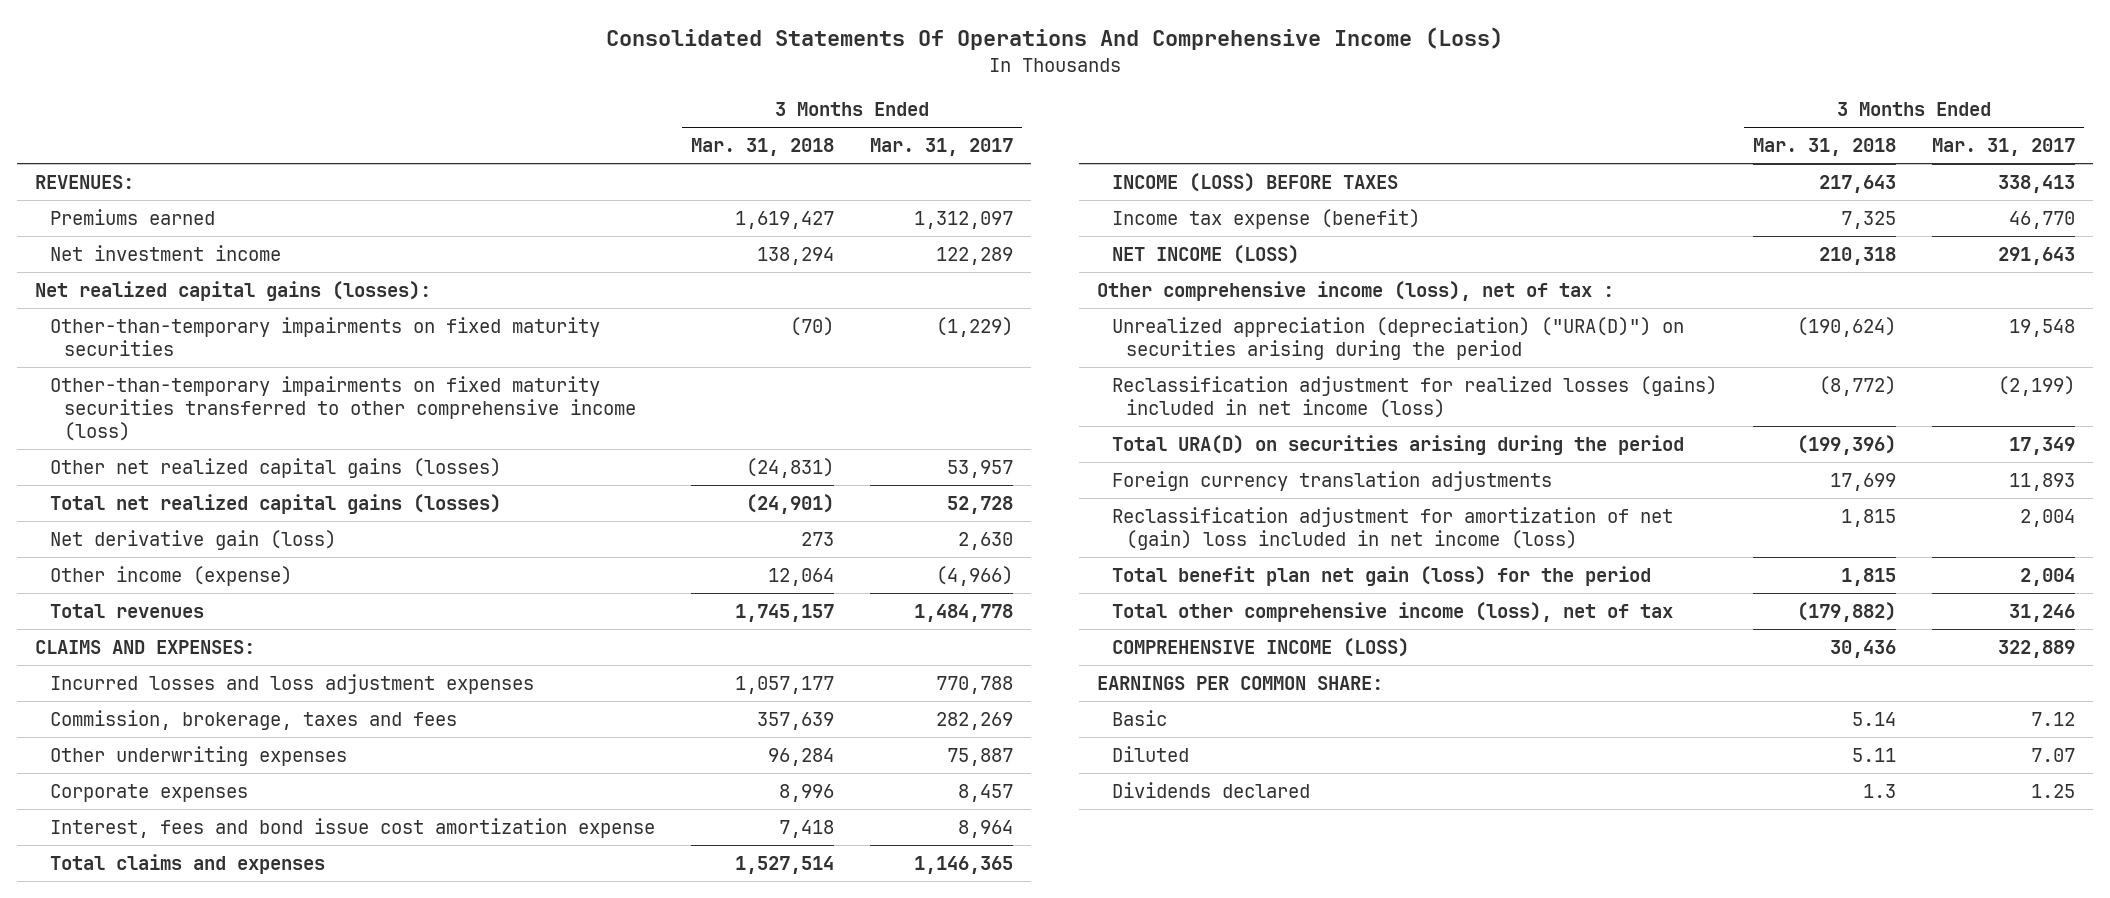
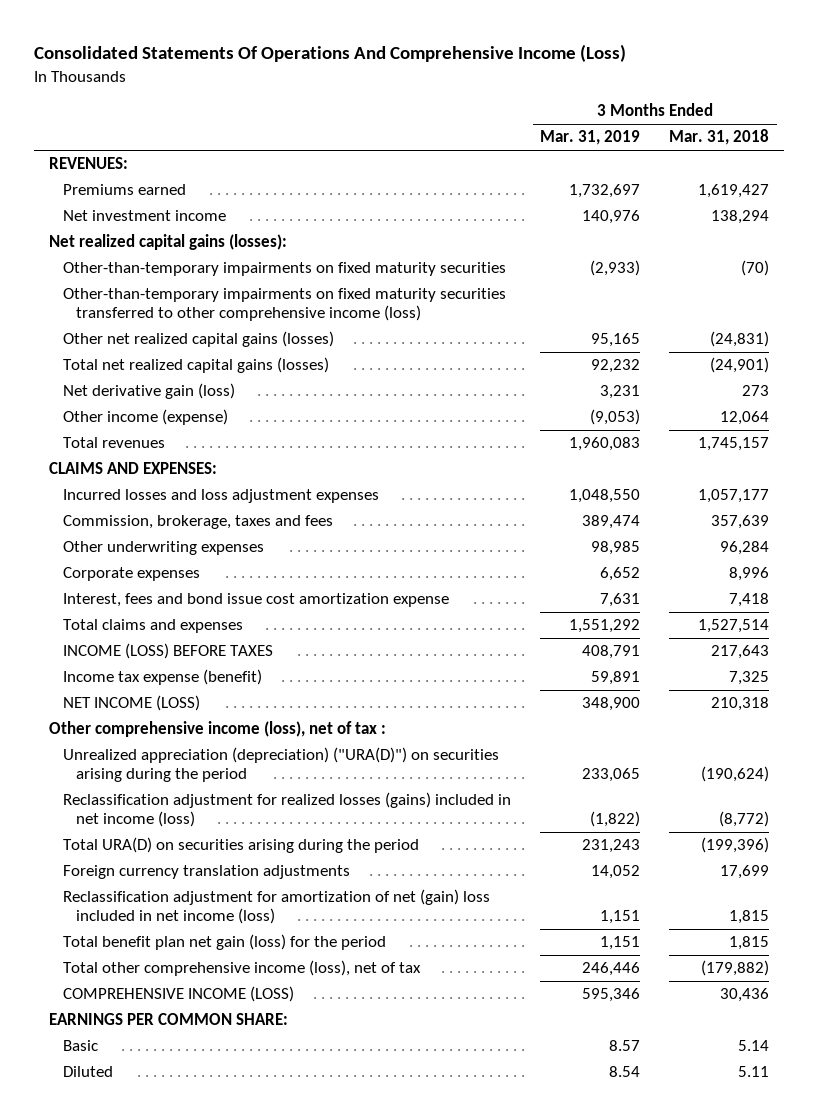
[870,138,1014,157] Mar. 31, 2017 -> none
none -> [539,130,640,146] Mar. 31, 2019
[1111,782,1310,799] Dividends declared -> none

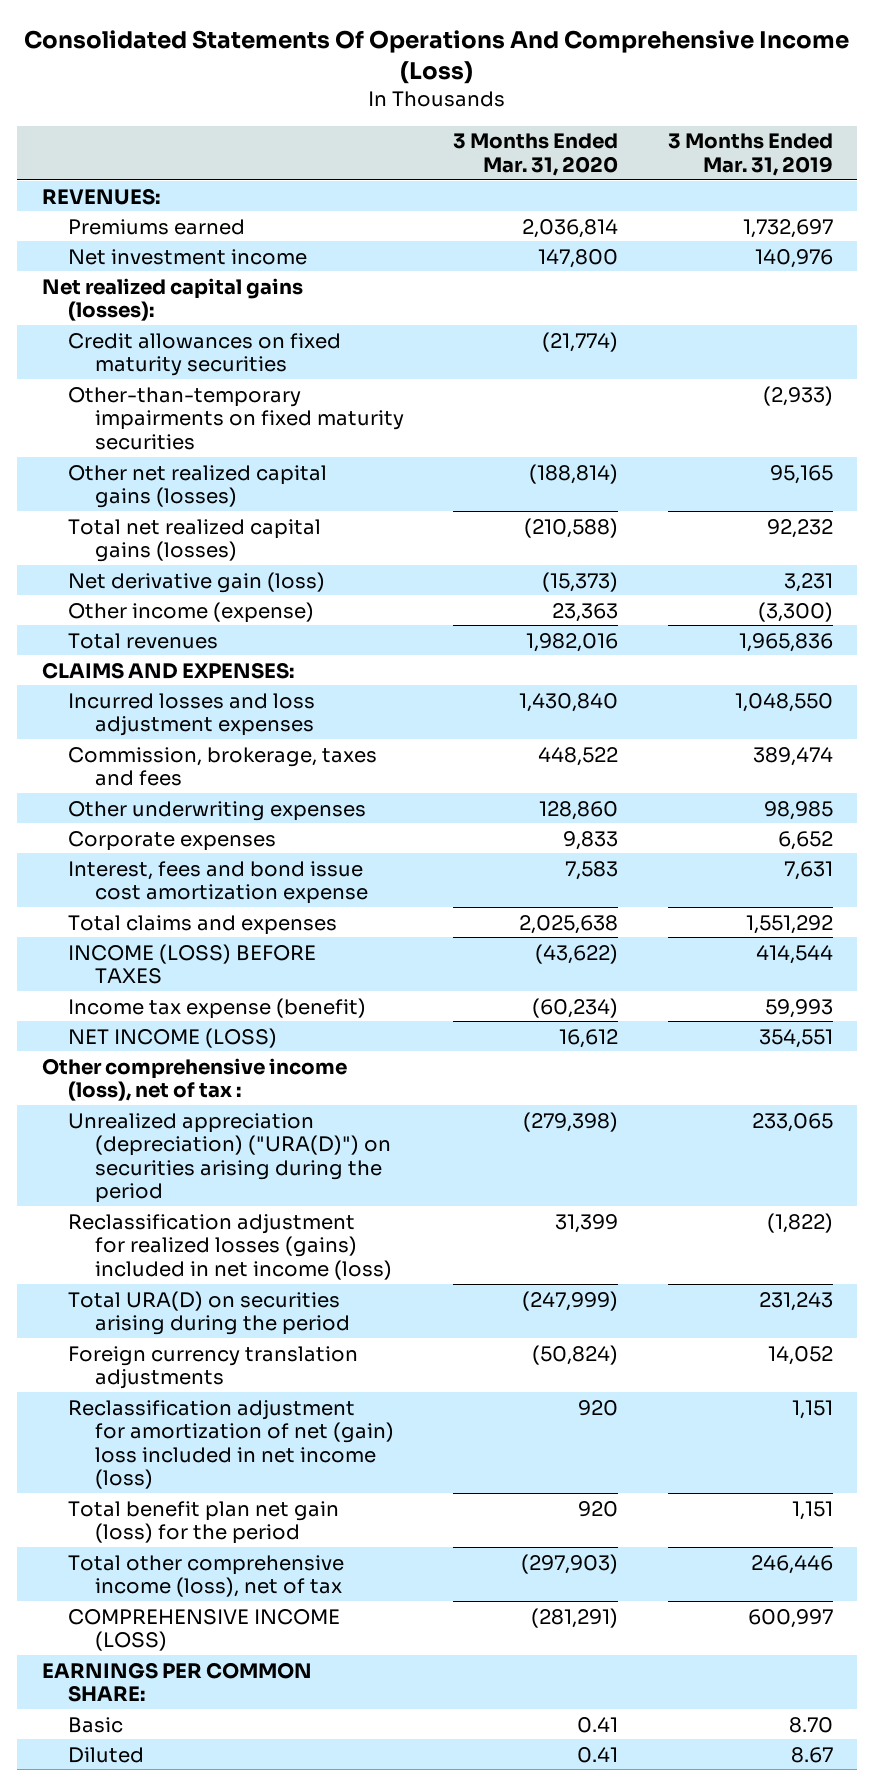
[669,129,770,146] Mar. 31, 2018 -> none
none -> [453,133,619,176] 3 Months Ended Mar. 31, 2020
none -> [68,332,342,377] Credit allowances on fixed maturity securities
[62,288,506,322] Other-than-temporary impairments on fixed maturity securities transferred to other comprehensive income (loss) -> none
[589,409,640,426] (9,053) -> [757,601,833,622] (3,300)
[568,437,640,452] 1,960,083 -> [738,632,833,652] 1,965,836
[581,645,640,660] 408,791 -> [755,944,833,964] 414,544
[590,671,640,686] 59,891 -> [764,998,833,1018] 59,993
[581,697,640,712] 348,900 -> [758,1028,833,1048] 354,551
[581,988,640,1003] 595,346 -> [747,1608,833,1628] 600,997
[608,1040,640,1052] 8.57 -> [788,1716,833,1733] 8.70
[608,1066,640,1078] 8.54 -> [790,1746,833,1763] 8.67

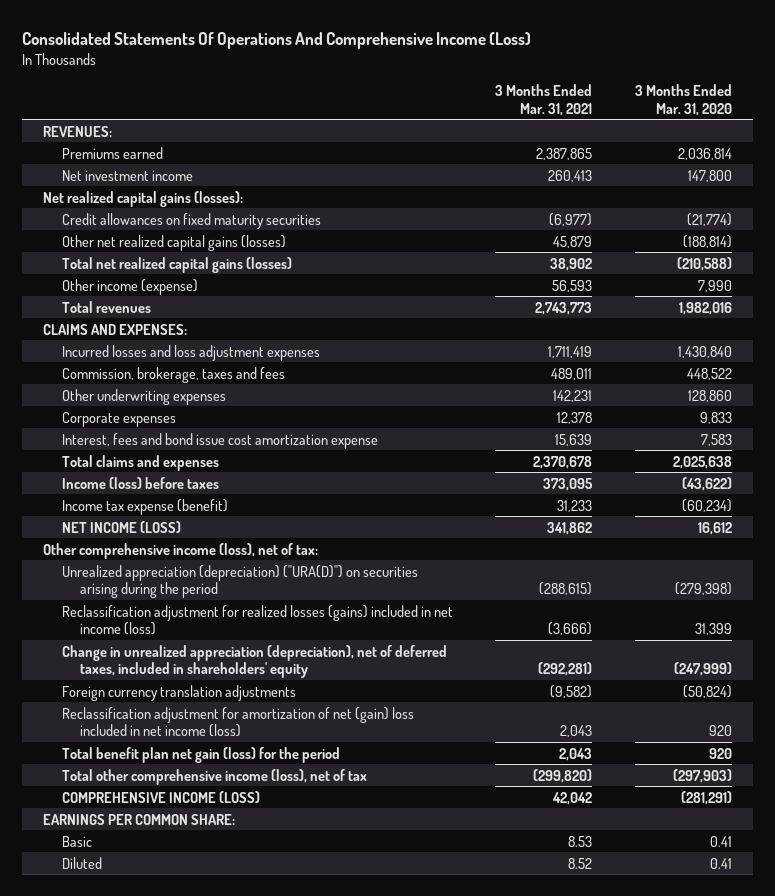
[667,133,833,176] 3 Months Ended Mar. 31, 2019 -> none
none -> [495,83,593,116] 3 Months Ended Mar. 31, 2021
[68,386,404,450] Other-than-temporary impairments on fixed maturity securities -> none
[68,571,326,593] Net derivative gain (loss) -> none
[552,602,619,622] 23,363 -> [697,279,732,292] 7,990
[68,943,317,985] INCOME (LOSS) BEFORE TAXES -> [61,476,219,489] Income (loss) before taxes
[41,1057,347,1102] Other comprehensive income (loss), net of tax : -> [43,542,319,559] Other comprehensive income (loss), net of tax:
[68,1290,350,1336] Total URA(D) on securities arising during the period -> [61,644,447,679] Change in unrealized appreciation (depreciation), net of deferred taxes, included in shareholders' equity

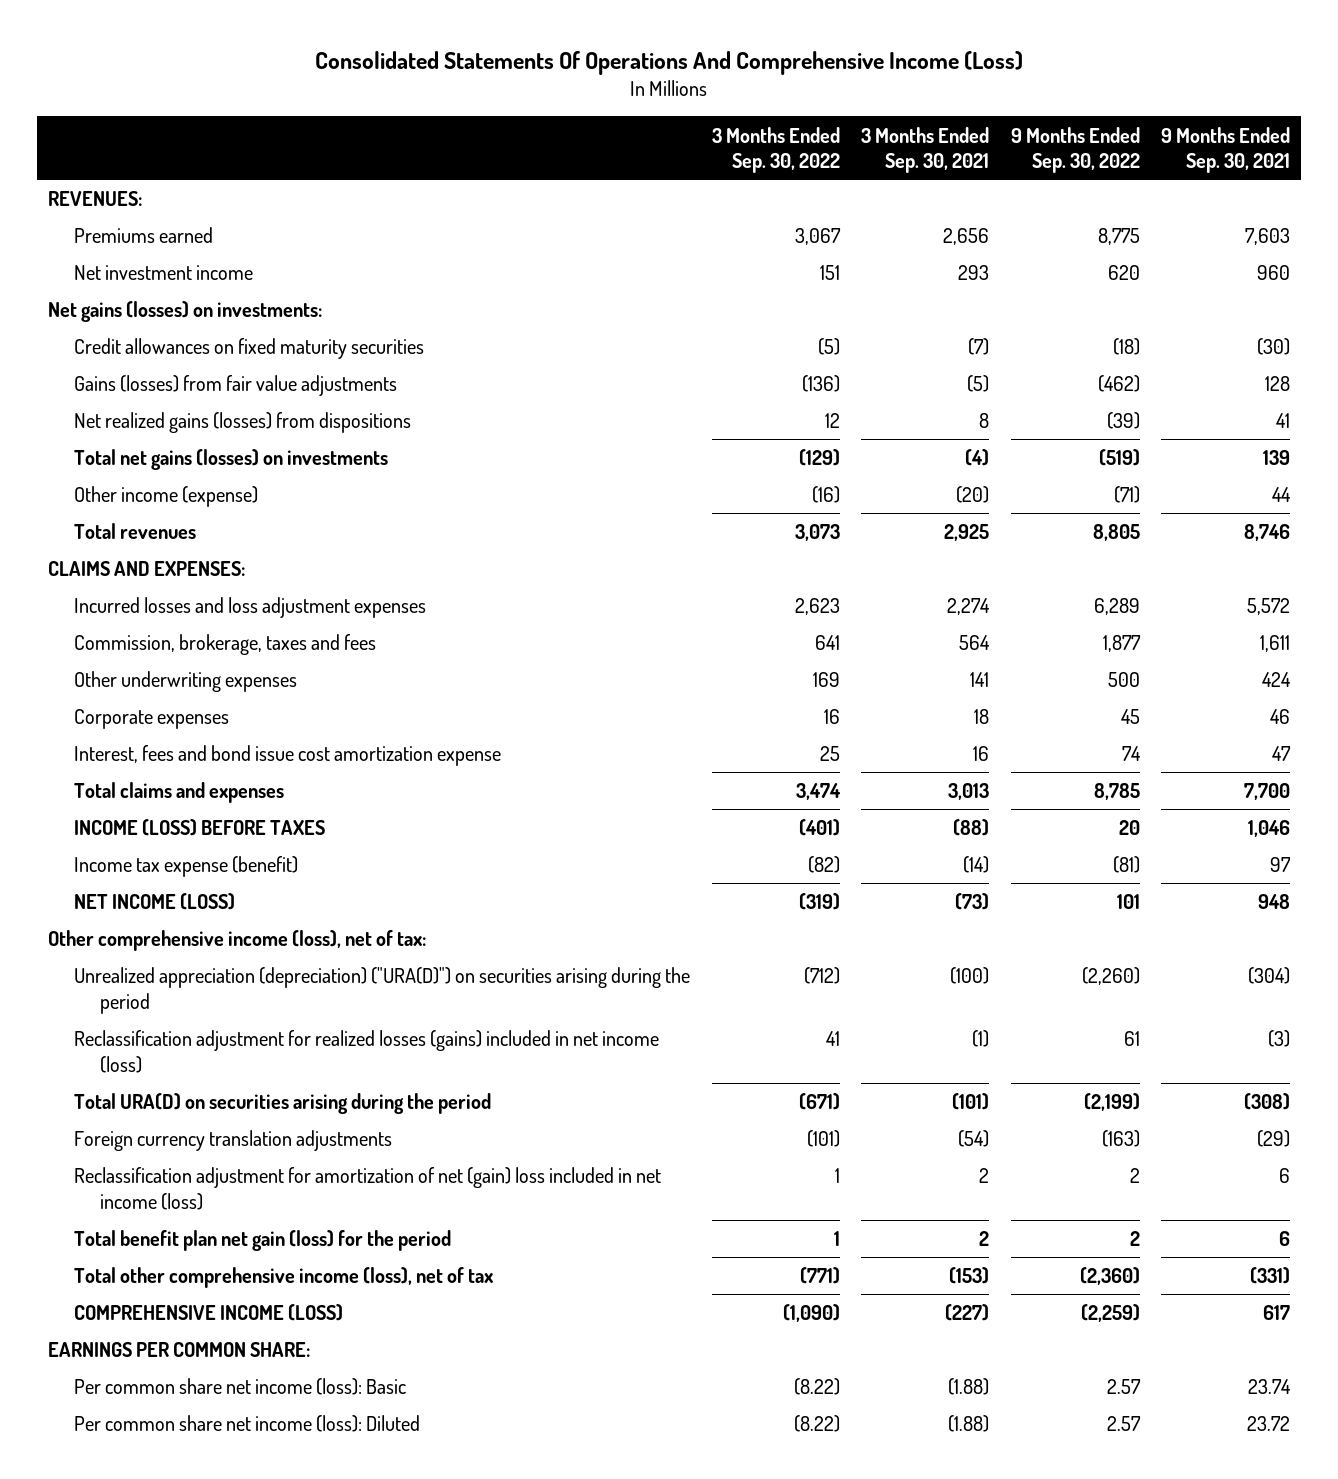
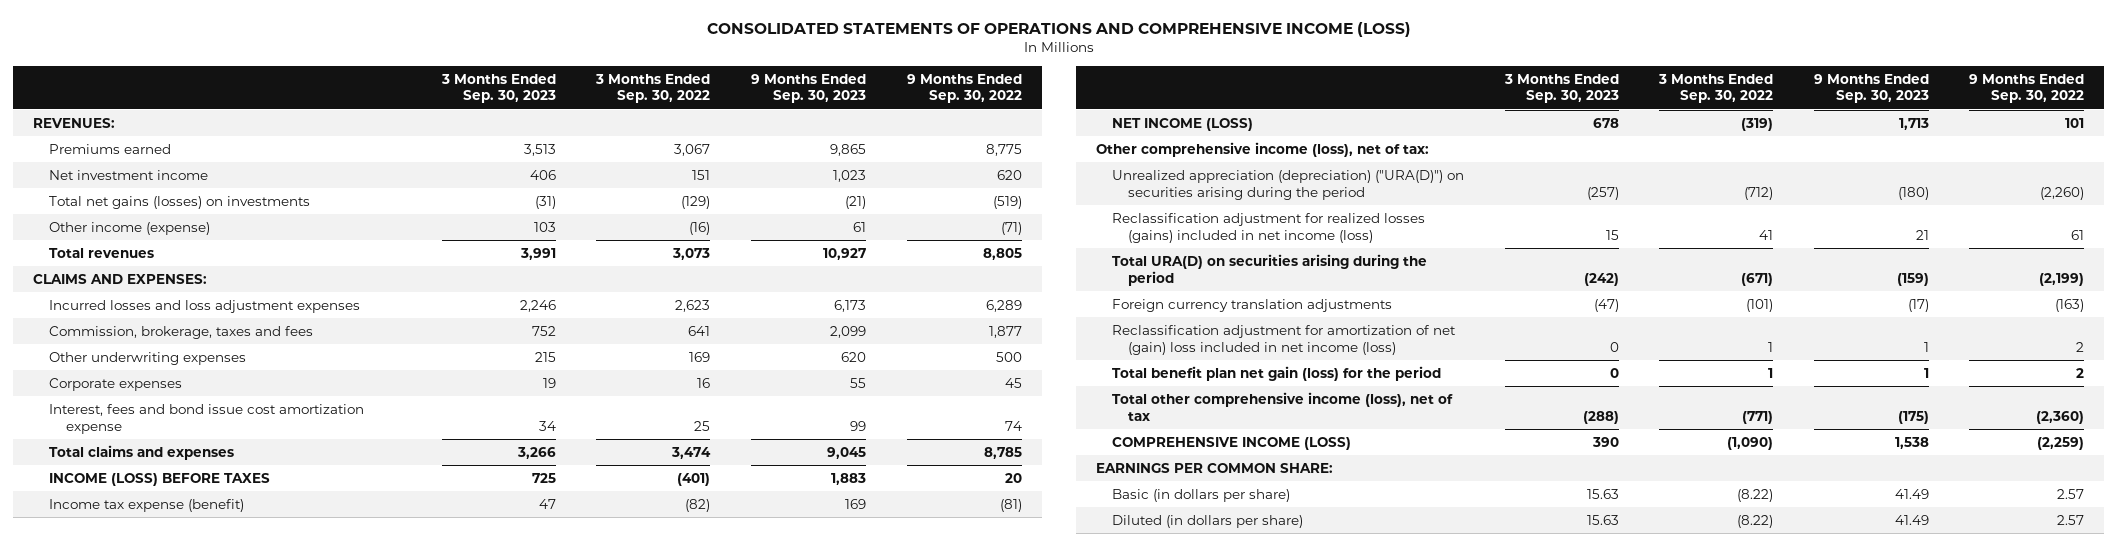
[315,50,1024,75] Consolidated Statements Of Operations And Comprehensive Income (Loss) -> [706,21,1411,37] CONSOLIDATED STATEMENTS OF OPERATIONS AND COMPREHENSIVE INCOME (LOSS)
[861,126,990,174] 3 Months Ended Sep. 30, 2021 -> none
[1161,126,1291,174] 9 Months Ended Sep. 30, 2021 -> none
none -> [440,73,556,104] 3 Months Ended Sep. 30, 2023
none -> [751,73,867,104] 9 Months Ended Sep. 30, 2023
[48,301,323,323] Net gains (losses) on investments: -> none
[74,338,425,360] Credit allowances on fixed maturity securities -> none
[74,375,398,397] Gains (losses) from fair value adjustments -> none
[74,412,412,434] Net realized gains (losses) from dispositions -> none
[74,1378,407,1396] Per common share net income (loss): Basic -> [1112,488,1291,502] Basic (in dollars per share)
[74,1415,421,1433] Per common share net income (loss): Diluted -> [1112,514,1304,528] Diluted (in dollars per share)

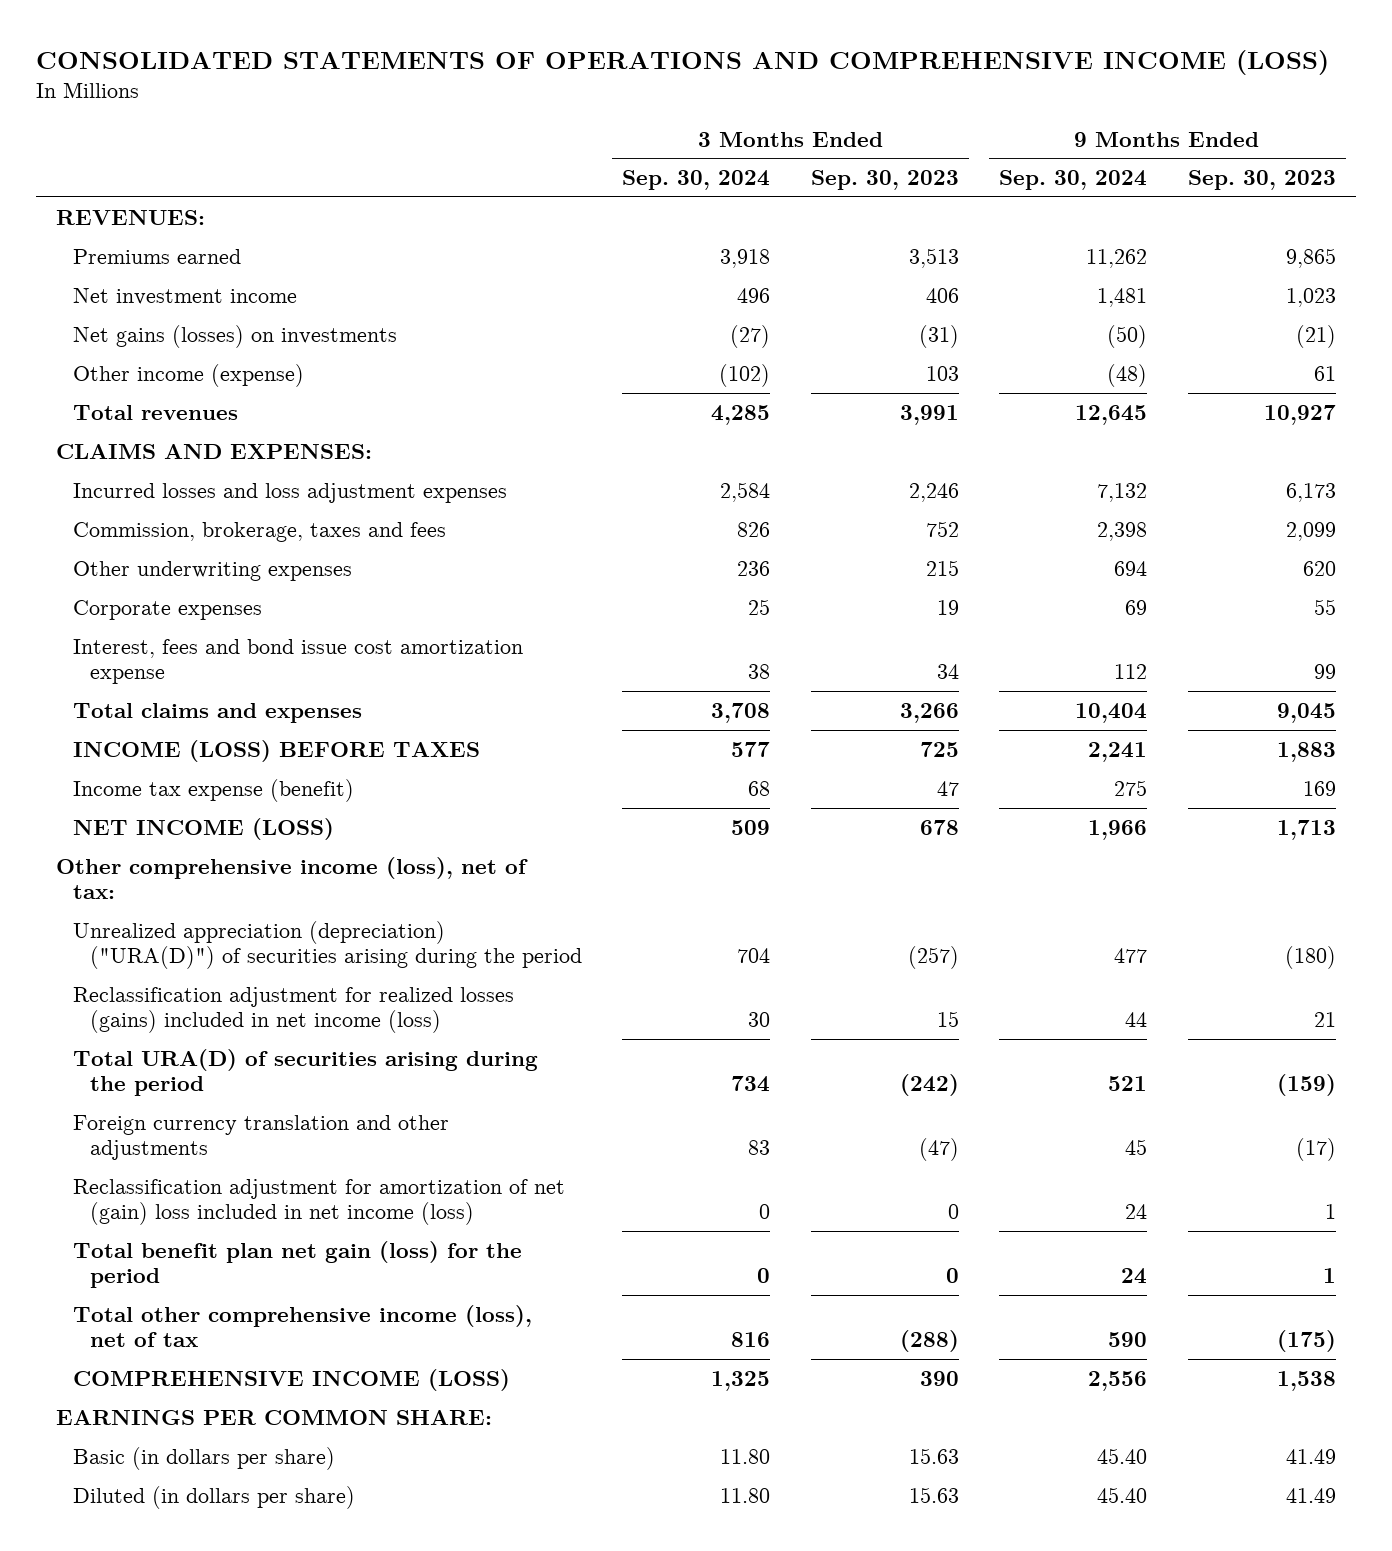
[595,73,711,104] 3 Months Ended Sep. 30, 2022 -> none
[906,73,1022,104] 9 Months Ended Sep. 30, 2022 -> none
none -> [622,170,771,191] Sep. 30, 2024
none -> [999,170,1148,191] Sep. 30, 2024
[49,195,311,209] Total net gains (losses) on investments -> [73,324,398,348] Net gains (losses) on investments
[1112,169,1465,200] Unrealized appreciation (depreciation) ("URA(D)") on securities arising during the period -> [73,920,583,970] Unrealized appreciation (depreciation) ("URA(D)") of securities arising during the period
[1112,253,1428,286] Total URA(D) on securities arising during the period -> [73,1048,539,1097] Total URA(D) of securities arising during the period
[1112,298,1393,312] Foreign currency translation adjustments -> [73,1114,450,1161] Foreign currency translation and other adjustments

